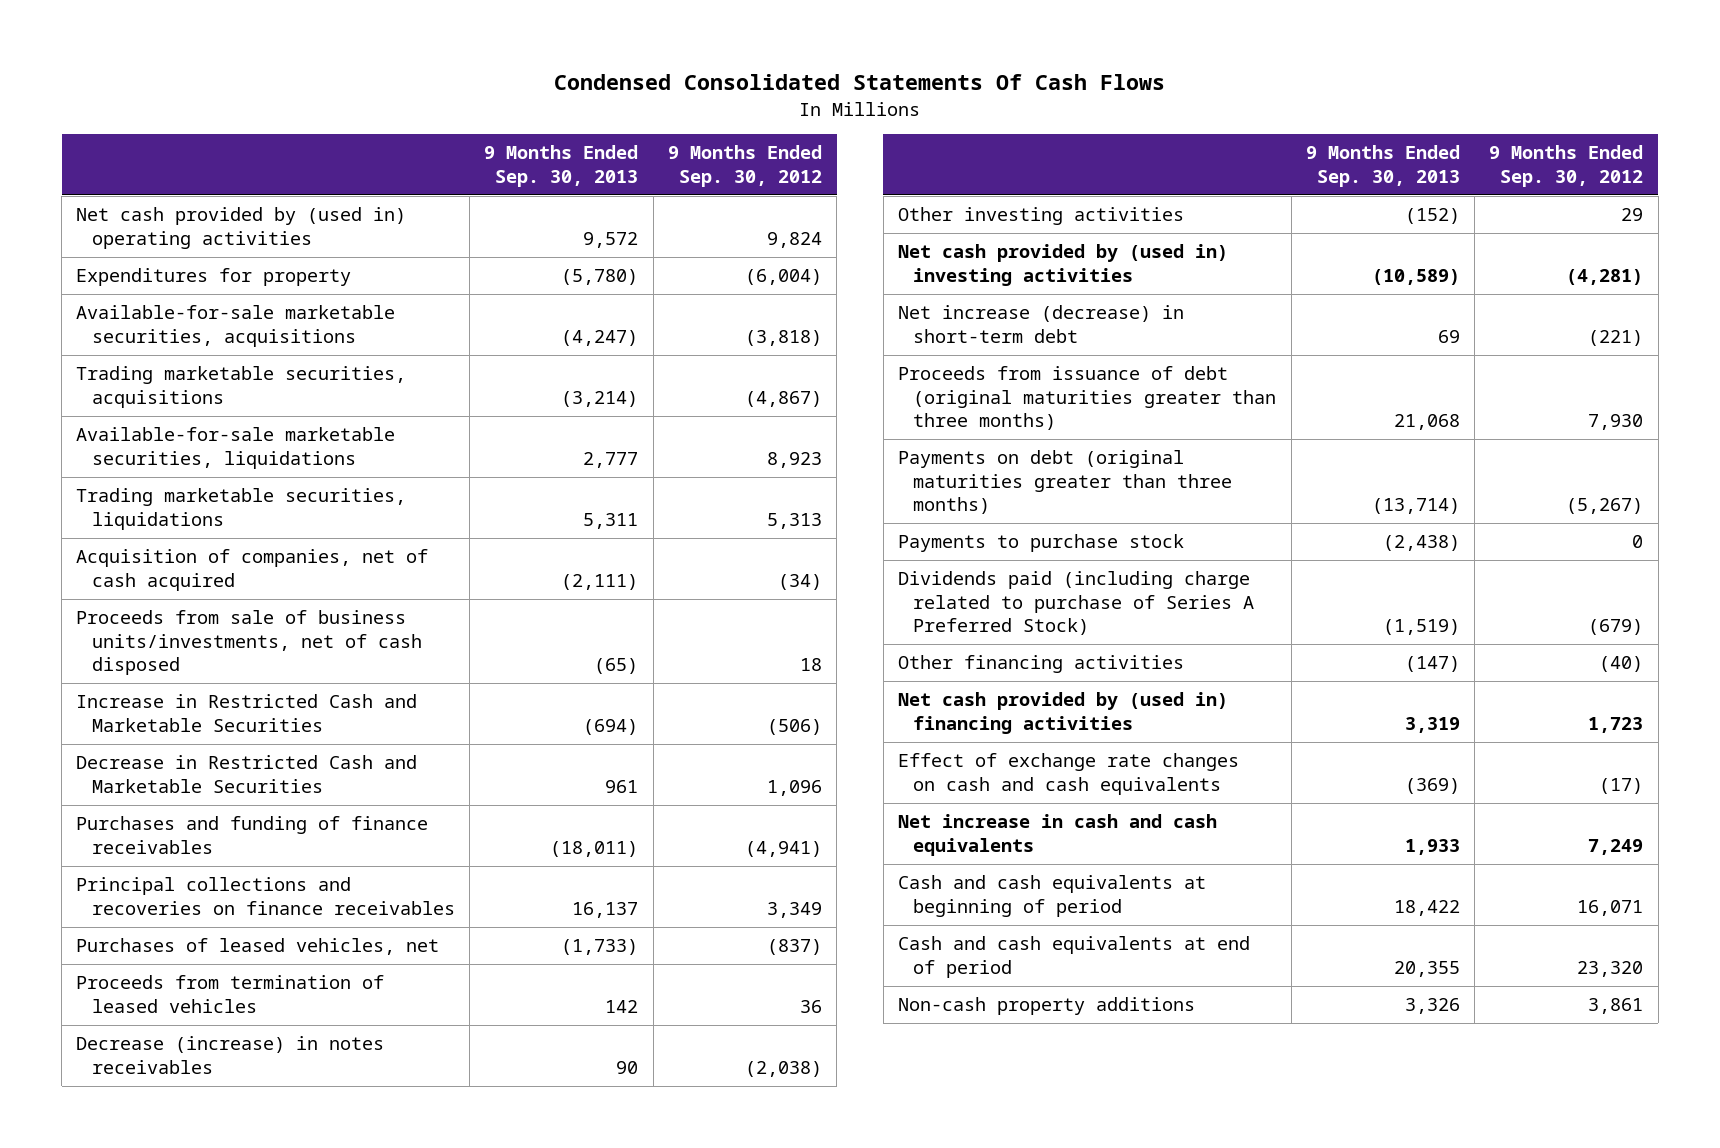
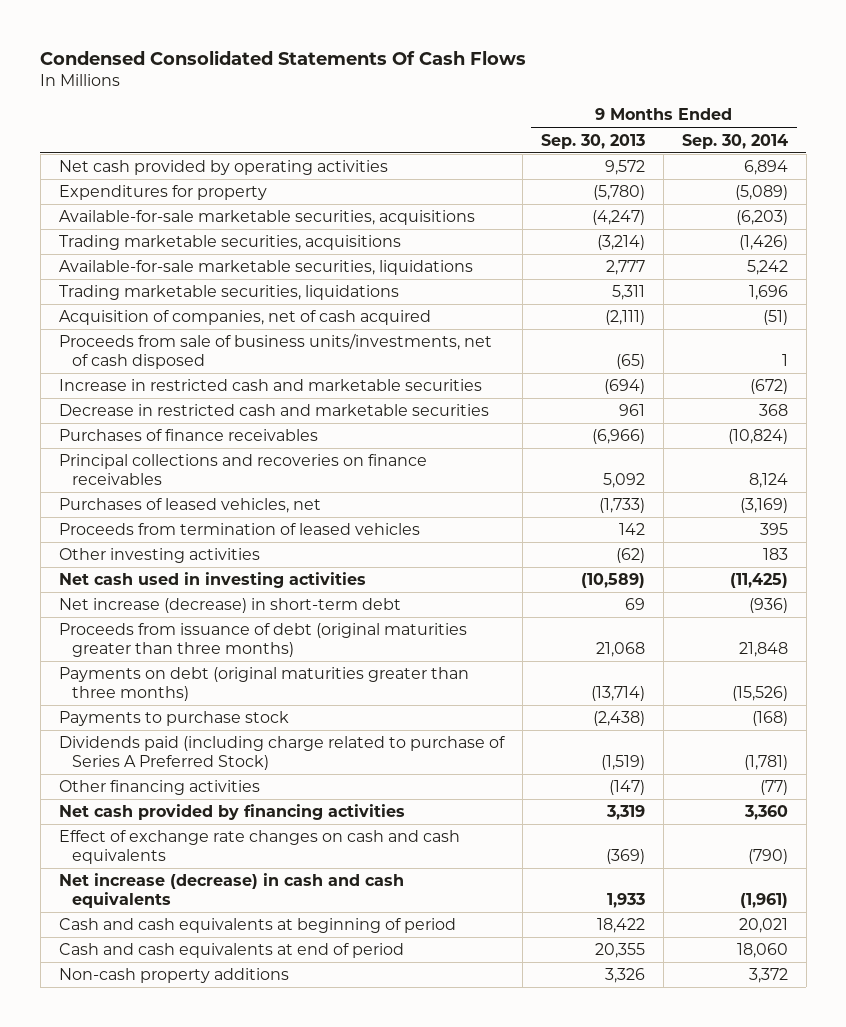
[667,145,822,187] 9 Months Ended Sep. 30, 2012 -> none
none -> [681,133,788,149] Sep. 30, 2014
[76,207,407,249] Net cash provided by (used in) operating activities -> [58,160,388,176] Net cash provided by operating activities
[76,694,418,732] Increase in Restricted Cash and Marketable Securities -> [58,379,482,392] Increase in restricted cash and marketable securities
[76,755,418,793] Decrease in Restricted Cash and Marketable Securities -> [58,404,489,417] Decrease in restricted cash and marketable securities
[76,816,429,854] Purchases and funding of finance receivables -> [58,429,318,442] Purchases of finance receivables
[550,840,639,857] (18,011) -> [591,429,645,445] (6,966)
[572,901,639,918] 16,137 -> [602,473,645,489] 5,092
[76,1036,385,1074] Decrease (increase) in notes receivables -> none
[1404,208,1460,225] (152) -> [615,548,645,564] (62)
[897,244,1228,286] Net cash provided by (used in) investing activities -> [58,572,366,589] Net cash used in investing activities
[897,692,1228,734] Net cash provided by (used in) financing activities -> [58,804,405,821] Net cash provided by financing activities
[897,814,1217,856] Net increase in cash and cash equivalents -> [58,873,404,909] Net increase (decrease) in cash and cash equivalents

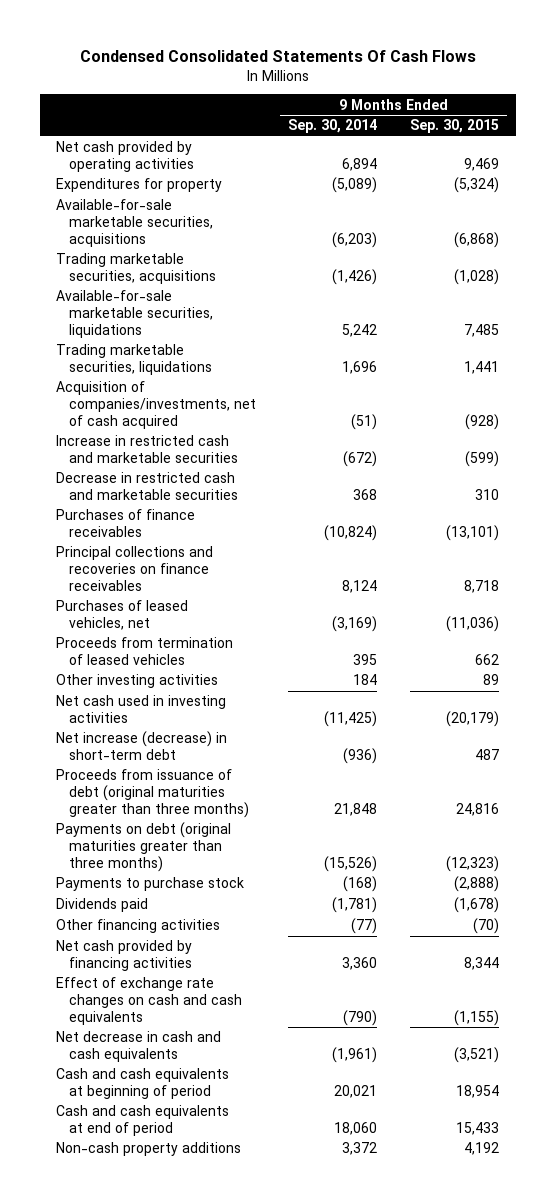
[540,133,645,149] Sep. 30, 2013 -> none
none -> [410,119,500,134] Sep. 30, 2015
[58,333,492,370] Proceeds from sale of business units/investments, net of cash disposed -> none
[58,310,431,326] Acquisition of companies, net of cash acquired -> [56,381,256,429] Acquisition of companies/investments, net of cash acquired
[762,548,788,561] 183 -> [353,674,378,686] 184
[58,736,505,771] Dividends paid (including charge related to purchase of Series A Preferred Stock) -> [56,898,149,913] Dividends paid
[58,873,404,909] Net increase (decrease) in cash and cash equivalents -> [56,1031,222,1062] Net decrease in cash and cash equivalents

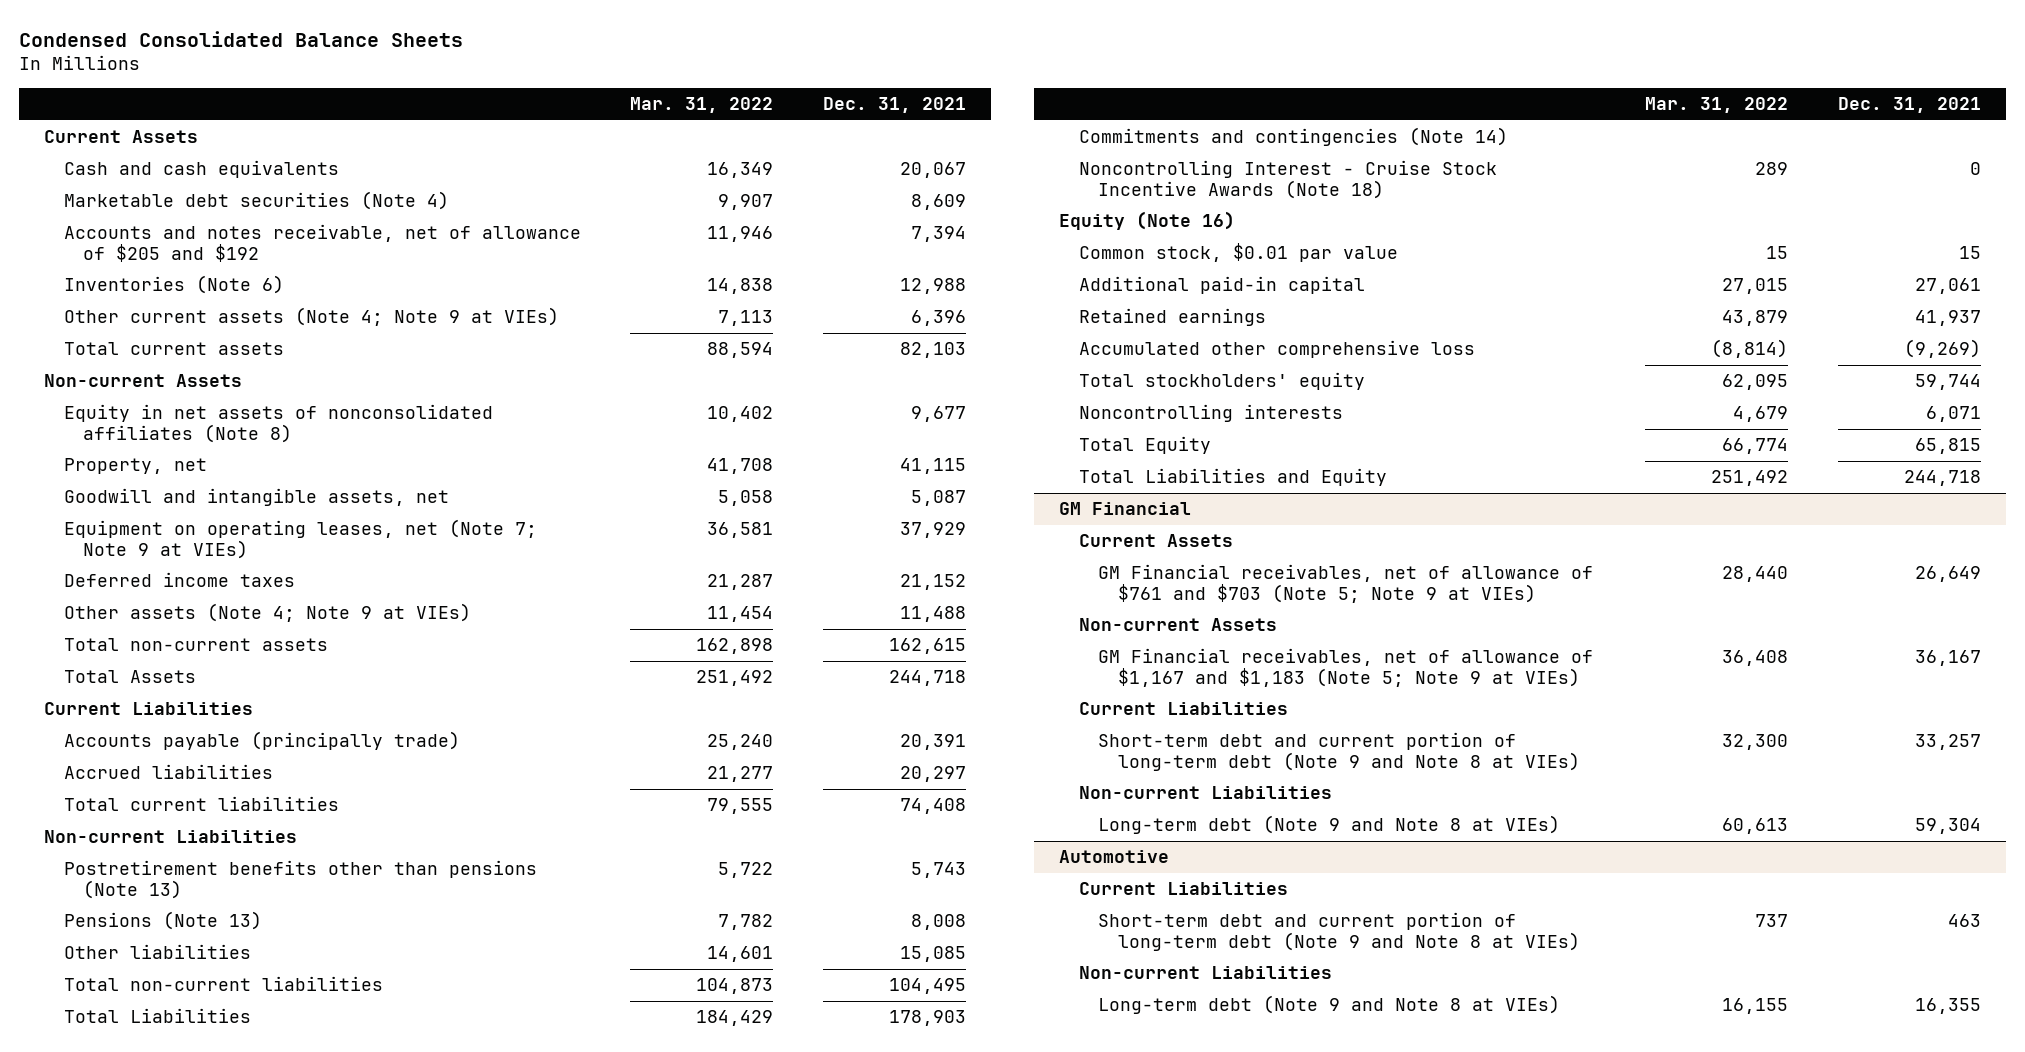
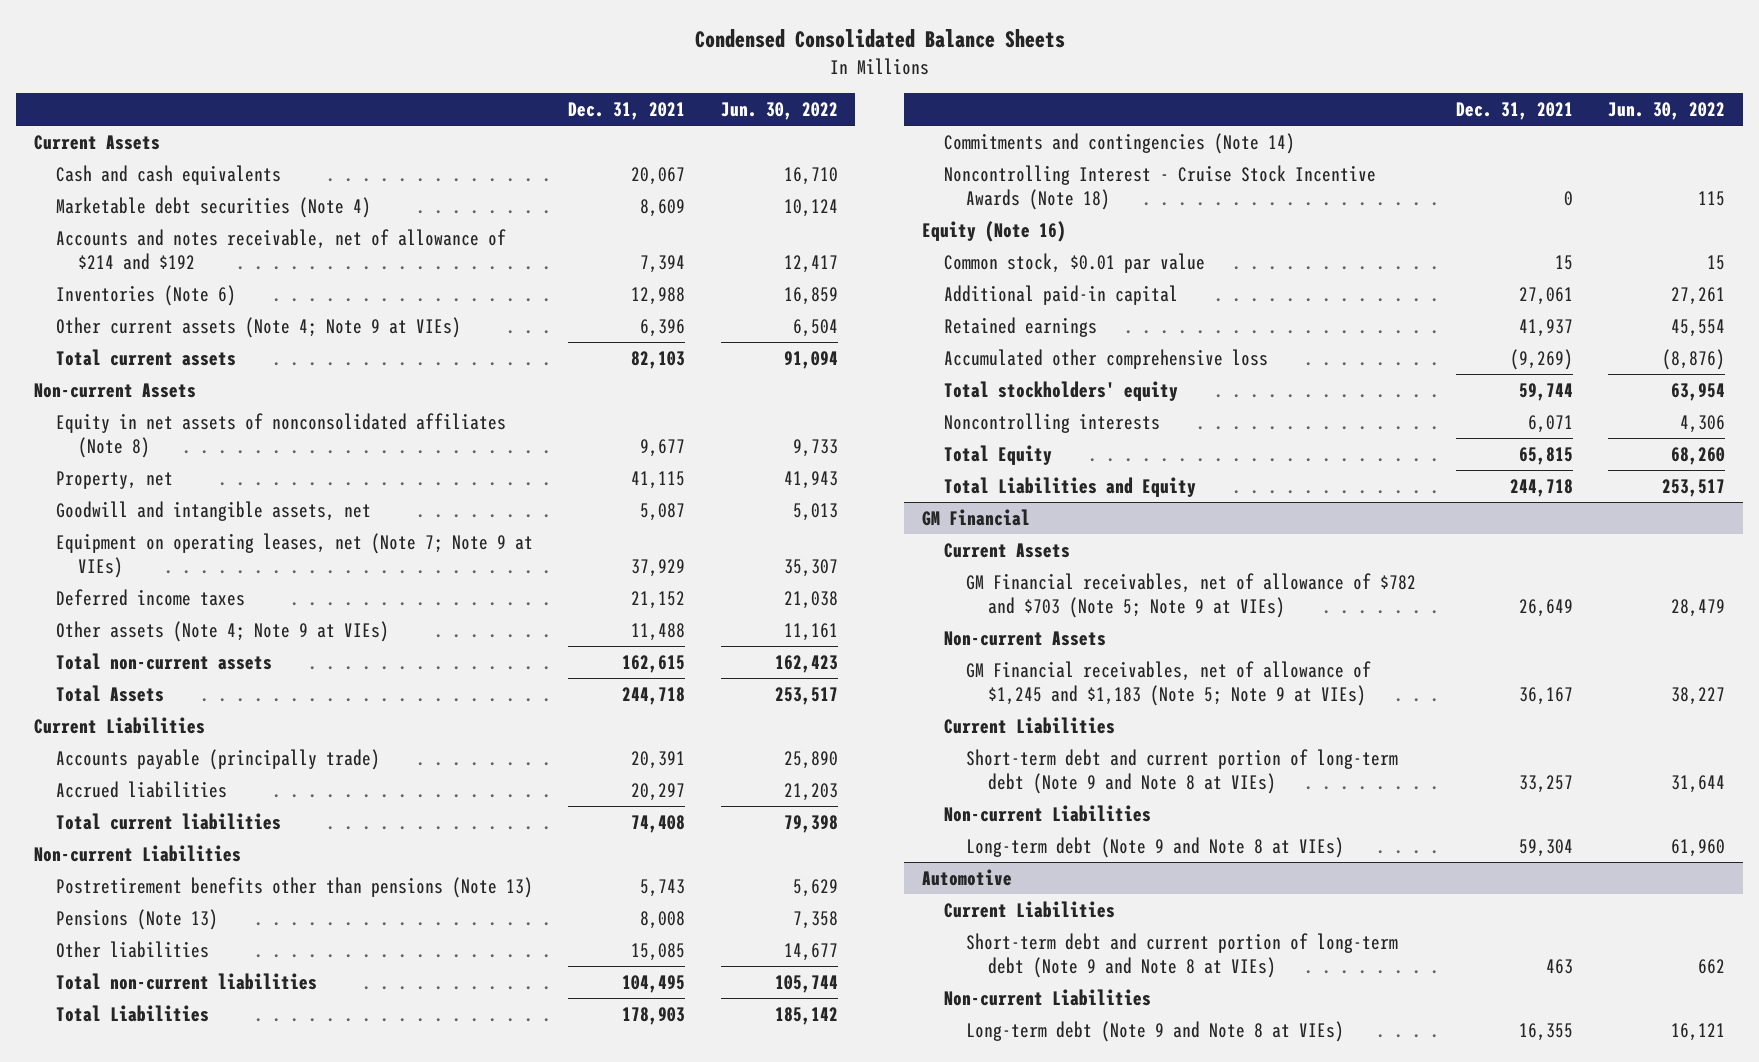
[630,97,774,114] Mar. 31, 2022 -> none
none -> [720,102,838,121] Jun. 30, 2022
[63,224,581,262] Accounts and notes receivable, net of allowance of $205 and $192 -> [55,228,506,270] Accounts and notes receivable, net of allowance of $214 and $192
[1098,564,1594,603] GM Financial receivables, net of allowance of $761 and $703 (Note 5; Note 9 at VIEs) -> [965,572,1416,618] GM Financial receivables, net of allowance of $782 and $703 (Note 5; Note 9 at VIEs)
[1098,648,1594,687] GM Financial receivables, net of allowance of $1,167 and $1,183 (Note 5; Note 9 at VIEs) -> [965,660,1371,706] GM Financial receivables, net of allowance of $1,245 and $1,183 (Note 5; Note 9 at VIEs)

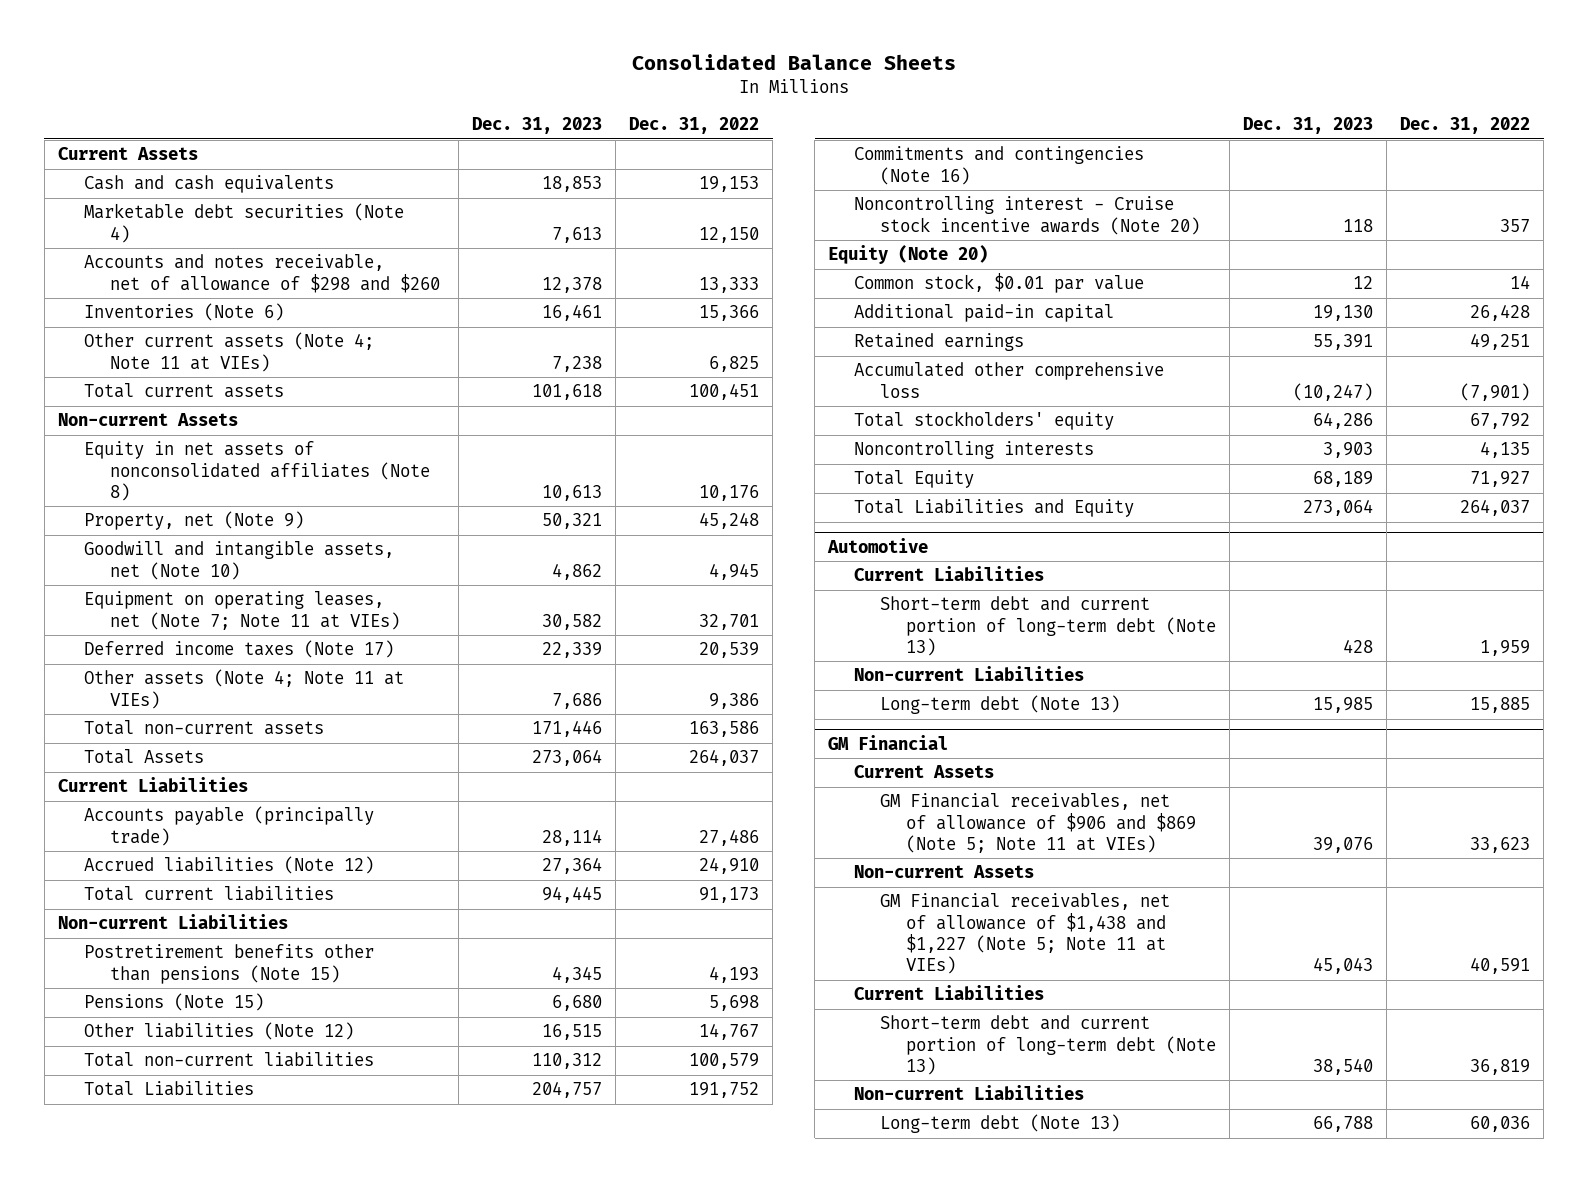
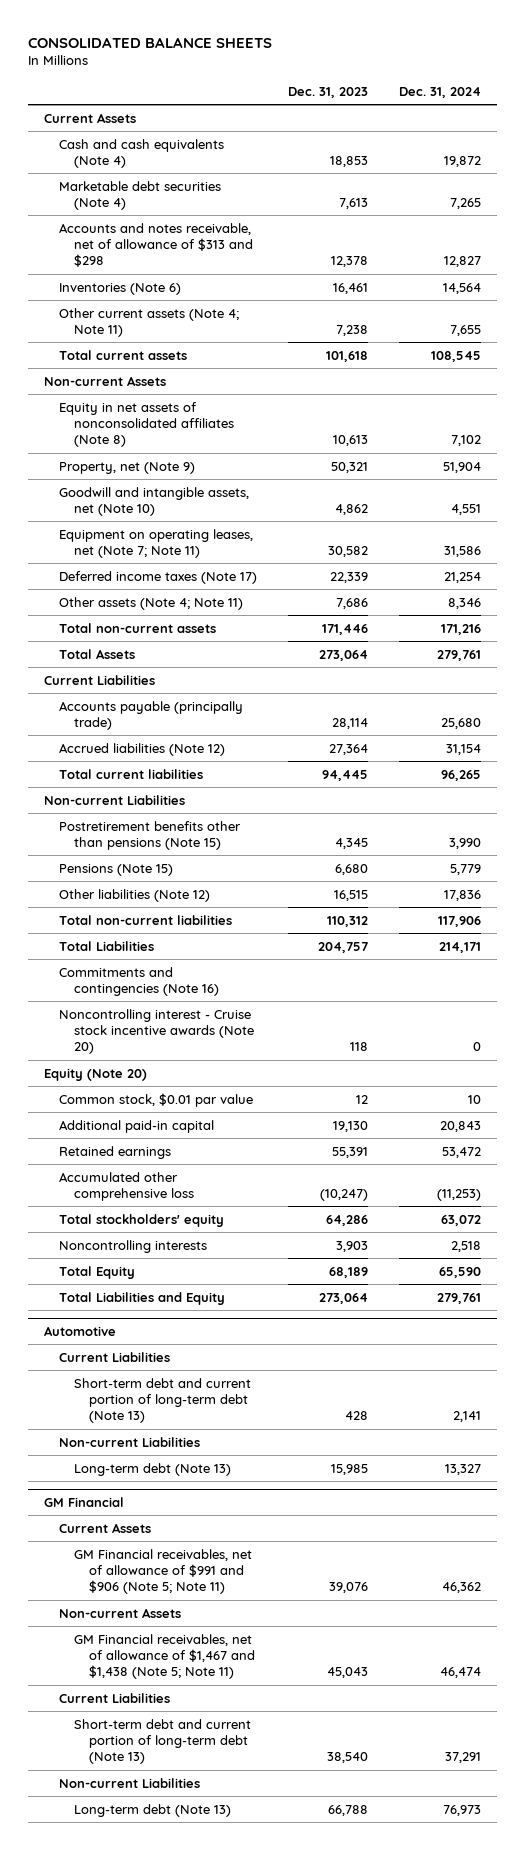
[631,54,956,71] Consolidated Balance Sheets -> [27,36,272,48] CONSOLIDATED BALANCE SHEETS
[629,117,760,135] Dec. 31, 2022 -> none
none -> [399,86,482,98] Dec. 31, 2024
[83,175,334,194] Cash and cash equivalents -> [58,138,224,168] Cash and cash equivalents (Note 4)
[83,254,440,293] Accounts and notes receivable, net of allowance of $298 and $260 -> [58,222,254,268] Accounts and notes receivable, net of allowance of $313 and $298
[83,332,374,372] Other current assets (Note 4; Note 11 at VIEs) -> [58,307,239,337] Other current assets (Note 4; Note 11)
[83,591,400,630] Equipment on operating leases, net (Note 7; Note 11 at VIEs) -> [58,528,253,558] Equipment on operating leases, net (Note 7; Note 11)
[83,669,404,709] Other assets (Note 4; Note 11 at VIEs) -> [58,596,243,610] Other assets (Note 4; Note 11)
[880,793,1197,853] GM Financial receivables, net of allowance of $906 and $869 (Note 5; Note 11 at VIEs) -> [74,1548,253,1595] GM Financial receivables, net of allowance of $991 and $906 (Note 5; Note 11)
[880,893,1171,975] GM Financial receivables, net of allowance of $1,438 and $1,227 (Note 5; Note 11 at VIEs) -> [74,1633,256,1680] GM Financial receivables, net of allowance of $1,467 and $1,438 (Note 5; Note 11)

